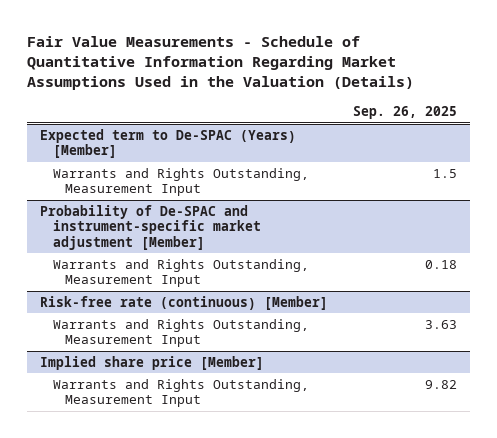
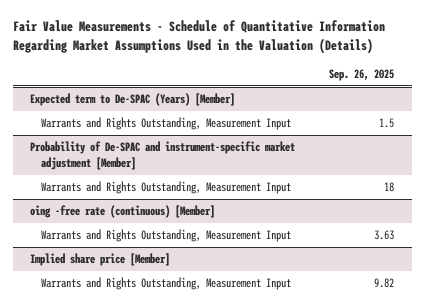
[425,259,458,269] 0.18 -> [384,182,395,193] 18
[39,295,328,310] Risk-free rate (continuous) [Member] -> [29,205,215,219] oing -free rate (continuous) [Member]

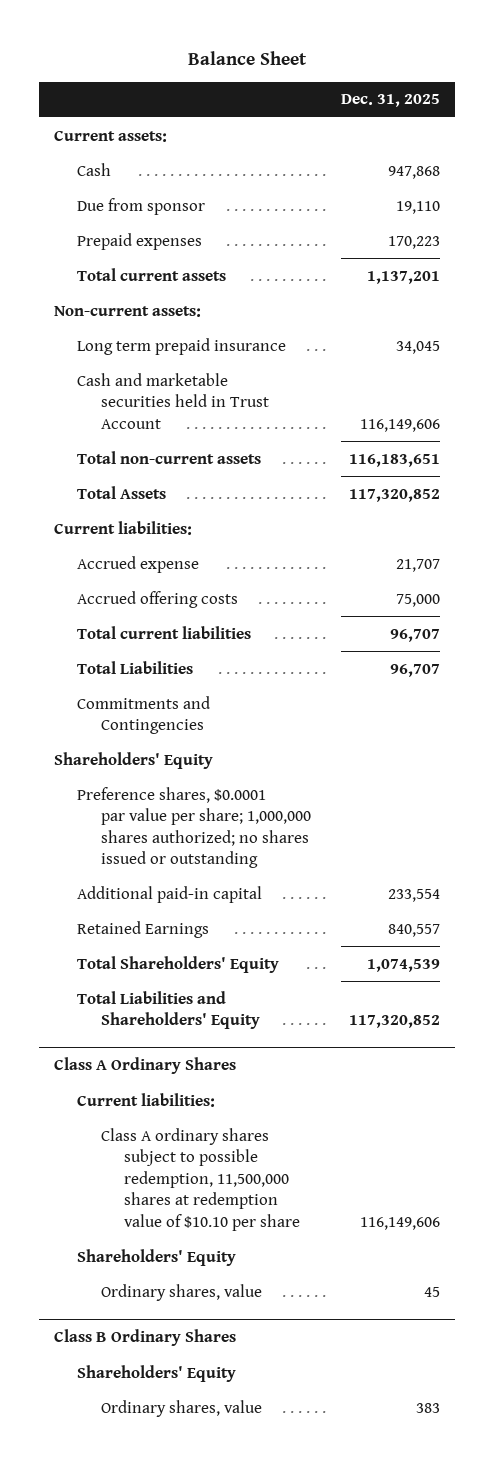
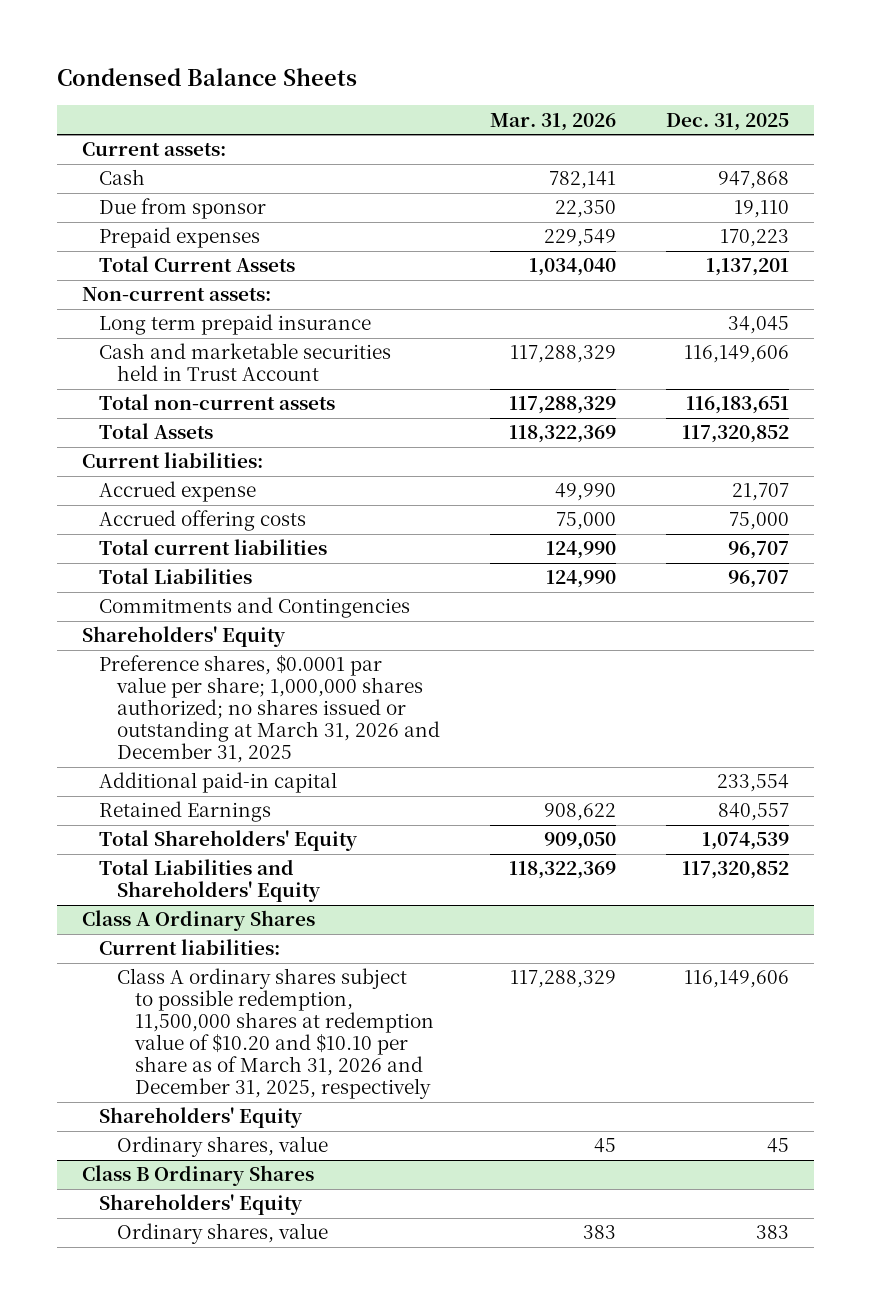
[188,51,308,66] Balance Sheet -> [56,68,357,87] Condensed Balance Sheets
none -> [490,112,617,131] Mar. 31, 2026
[77,267,227,281] Total current assets -> [99,256,296,273] Total Current Assets
[77,786,311,869] Preference shares, $0.0001 par value per share; 1,000,000 shares authorized; no shares issued or outstanding -> [99,655,441,764] Preference shares, $0.0001 par value per share; 1,000,000 shares authorized; no shares issued or outstanding at March 31, 2026 and December 31, 2025
[100,1127,300,1231] Class A ordinary shares subject to possible redemption, 11,500,000 shares at redemption value of $10.10 per share -> [117,968,434,1100] Class A ordinary shares subject to possible redemption, 11,500,000 shares at redemption value of $10.20 and $10.10 per share as of March 31, 2026 and December 31, 2025, respectively

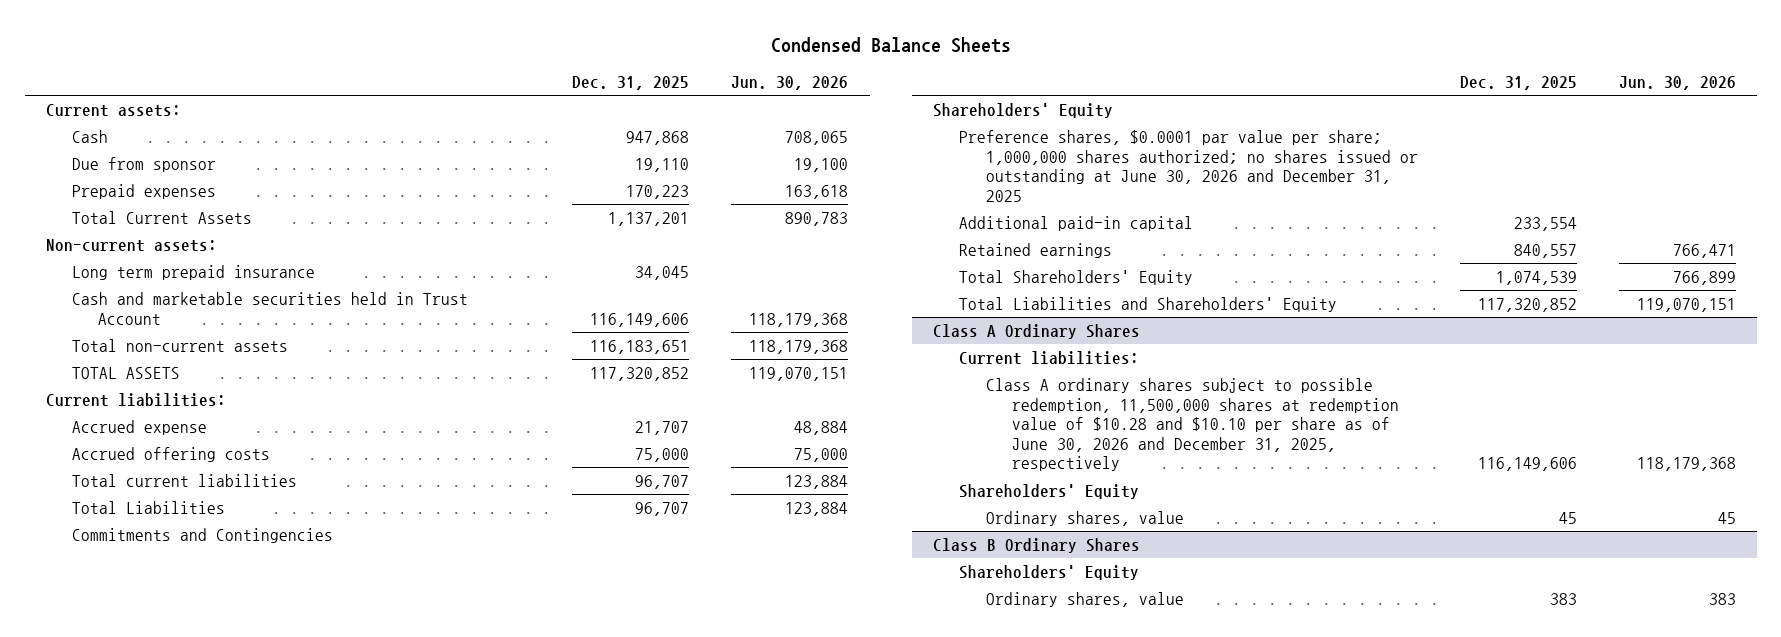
[490,112,617,131] Mar. 31, 2026 -> none
none -> [731,76,849,91] Jun. 30, 2026
[99,423,214,440] Total Assets -> [71,367,180,380] TOTAL ASSETS
[99,655,441,764] Preference shares, $0.0001 par value per share; 1,000,000 shares authorized; no shares issued or outstanding at March 31, 2026 and December 31, 2025 -> [959,130,1418,202] Preference shares, $0.0001 par value per share; 1,000,000 shares authorized; no shares issued or outstanding at June 30, 2026 and December 31, 2025
[99,801,272,823] Retained Earnings -> [959,243,1113,259] Retained earnings
[117,968,434,1100] Class A ordinary shares subject to possible redemption, 11,500,000 shares at redemption value of $10.20 and $10.10 per share as of March 31, 2026 and December 31, 2025, respectively -> [985,378,1399,472] Class A ordinary shares subject to possible redemption, 11,500,000 shares at redemption value of $10.28 and $10.10 per share as of June 30, 2026 and December 31, 2025, respectively

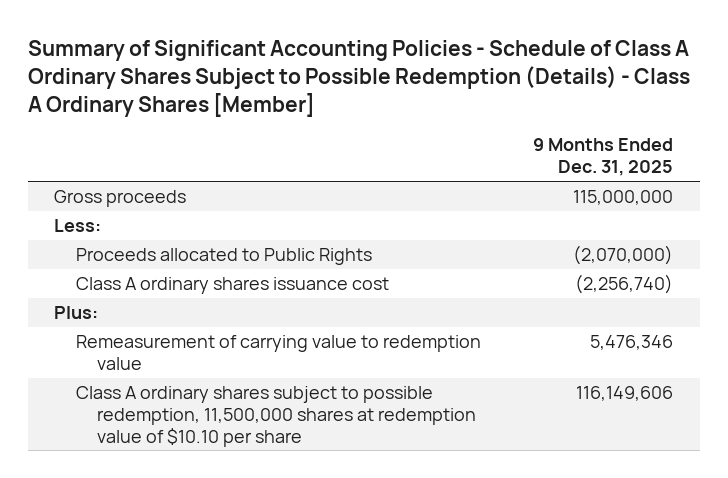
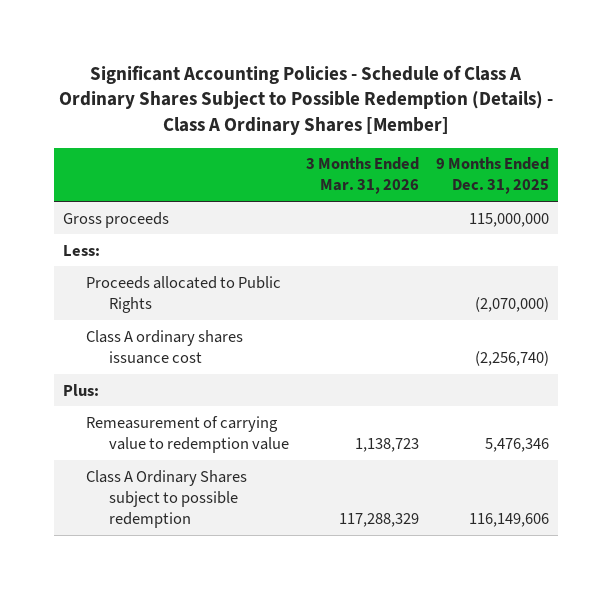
[28,40,691,118] Summary of Significant Accounting Policies - Schedule of Class A Ordinary Shares Subject to Possible Redemption (Details) - Class A Ordinary Shares [Member] -> [59,64,554,136] Significant Accounting Policies - Schedule of Class A Ordinary Shares Subject to Possible Redemption (Details) - Class A Ordinary Shares [Member]
none -> [306,157,420,195] 3 Months Ended Mar. 31, 2026
[75,385,476,447] Class A ordinary shares subject to possible redemption, 11,500,000 shares at redemption value of $10.10 per share -> [85,469,247,528] Class A Ordinary Shares subject to possible redemption

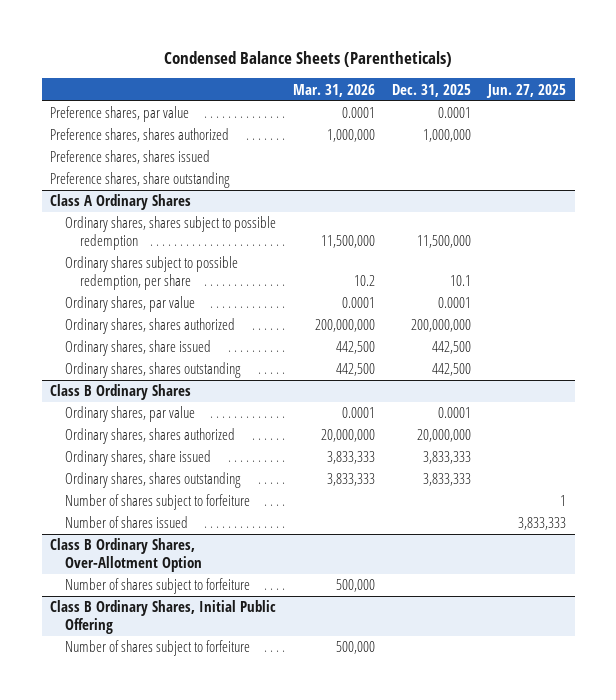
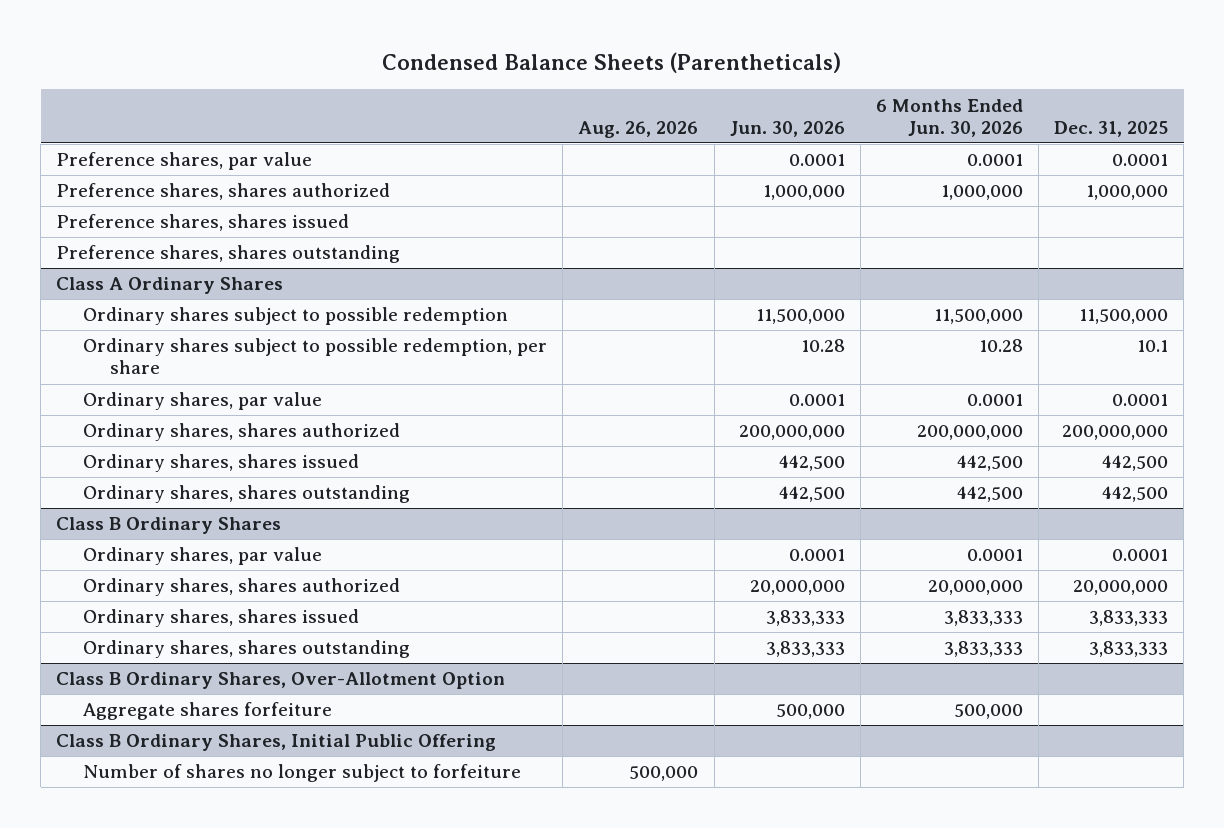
[293,83,376,97] Mar. 31, 2026 -> none
[486,83,567,98] Jun. 27, 2025 -> none
none -> [578,120,699,138] Aug. 26, 2026
none -> [729,120,845,137] Jun. 30, 2026
none -> [875,98,1023,137] 6 Months Ended Jun. 30, 2026
[50,172,231,189] Preference shares, share outstanding -> [56,245,401,264] Preference shares, shares outstanding
[65,216,277,250] Ordinary shares, shares subject to possible redemption -> [83,307,509,326] Ordinary shares subject to possible redemption
[65,340,212,357] Ordinary shares, share issued -> [83,454,360,473] Ordinary shares, shares issued
[65,450,212,467] Ordinary shares, share issued -> [83,609,360,628] Ordinary shares, shares issued
[65,494,251,511] Number of shares subject to forfeiture -> none
[65,516,189,529] Number of shares issued -> none
[65,578,251,595] Number of shares subject to forfeiture -> none
none -> [83,702,333,721] Aggregate shares forfeiture
[65,640,251,657] Number of shares subject to forfeiture -> [83,764,522,783] Number of shares no longer subject to forfeiture

